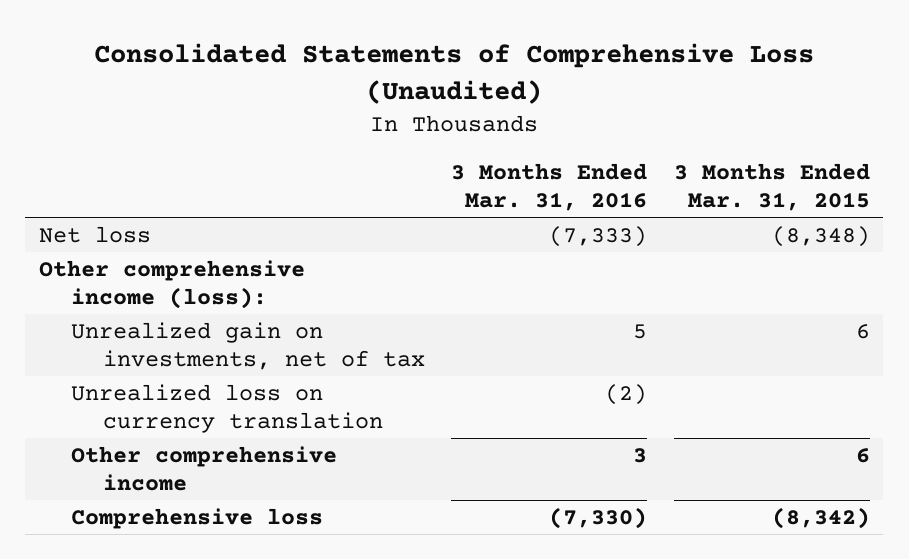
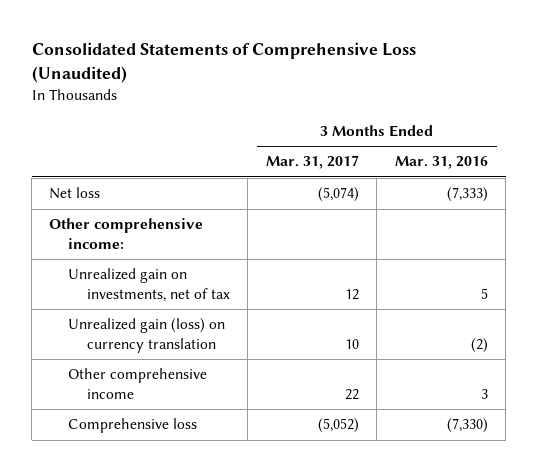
[674,162,871,211] 3 Months Ended Mar. 31, 2015 -> none
none -> [265,155,359,170] Mar. 31, 2017
[38,259,305,309] Other comprehensive income (loss): -> [49,218,204,249] Other comprehensive income:
[70,383,383,433] Unrealized loss on currency translation -> [68,318,226,353] Unrealized gain (loss) on currency translation

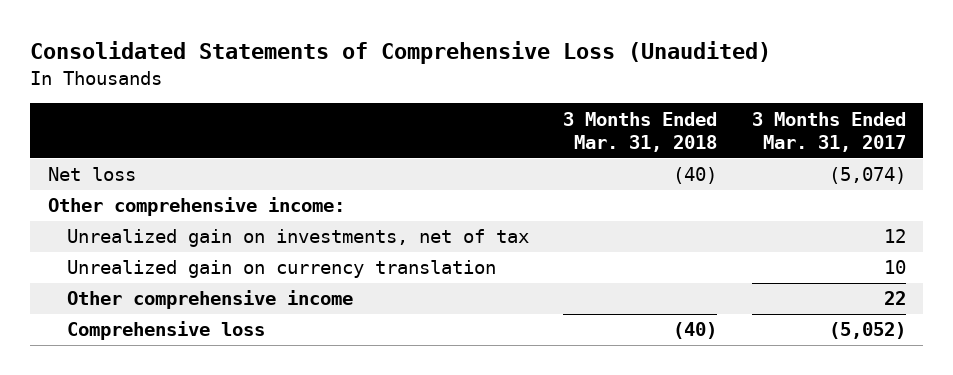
[394,156,488,170] Mar. 31, 2016 -> none
none -> [563,111,718,152] 3 Months Ended Mar. 31, 2018
[68,318,226,353] Unrealized gain (loss) on currency translation -> [66,260,496,279] Unrealized gain on currency translation

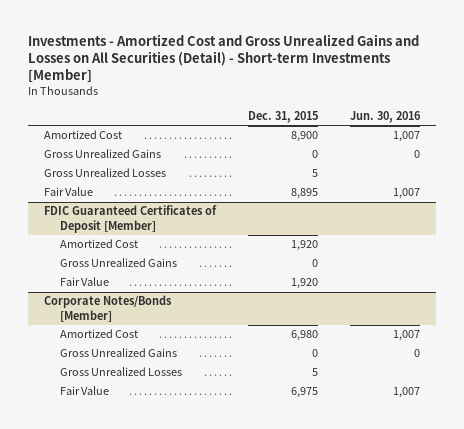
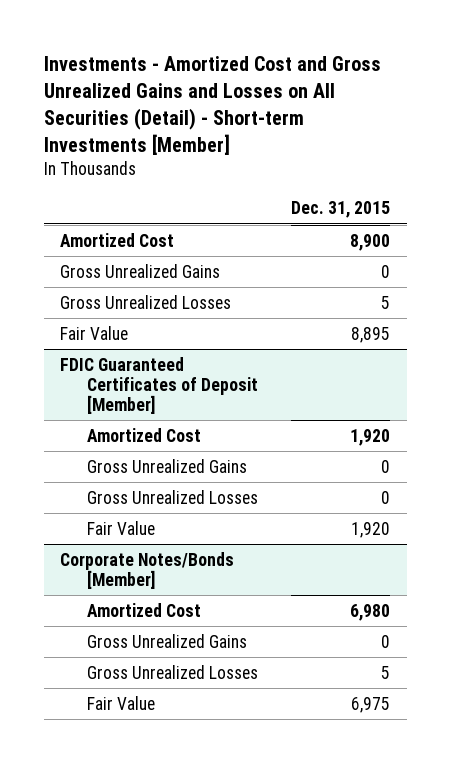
[349,110,421,123] Jun. 30, 2016 -> none
none -> [87,489,259,504] Gross Unrealized Losses

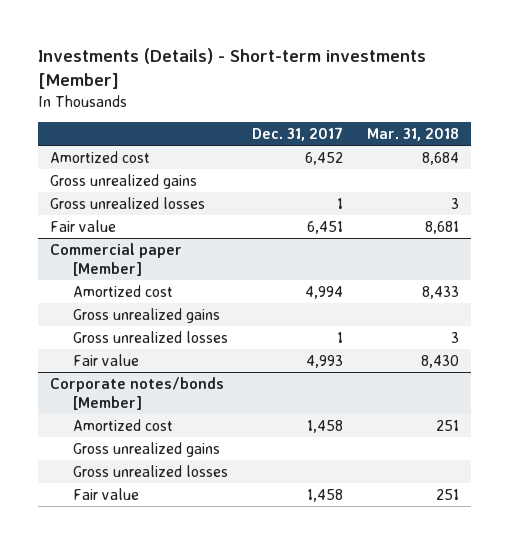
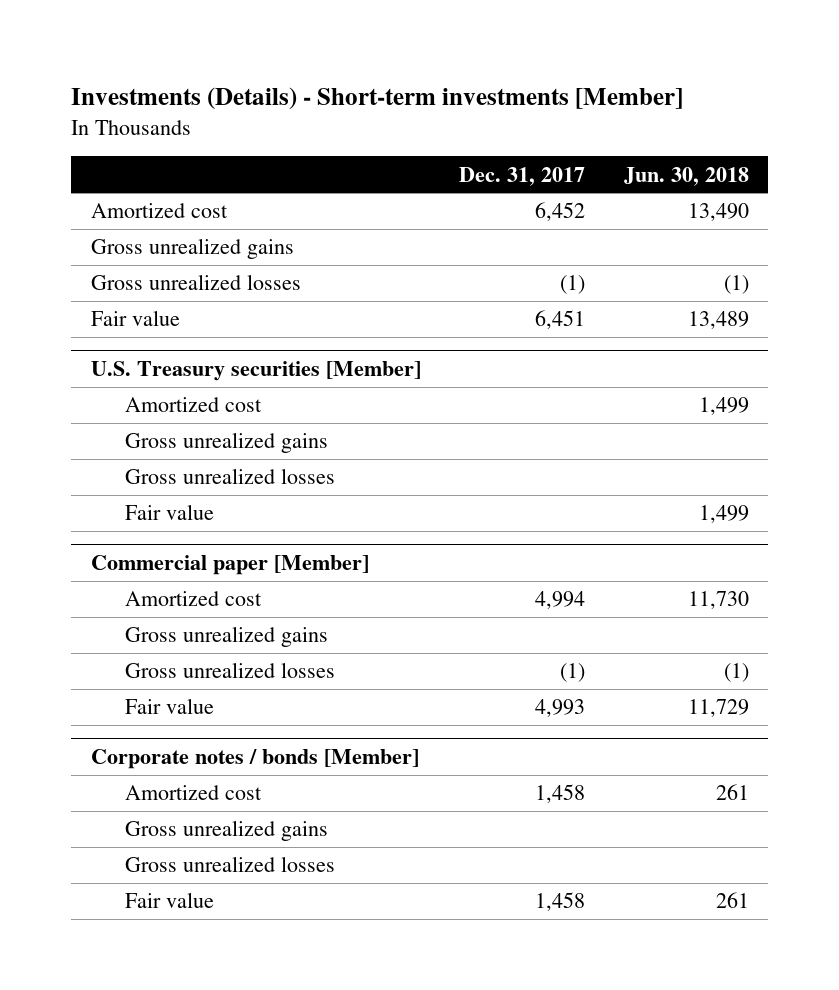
[366,127,459,141] Mar. 31, 2018 -> none
none -> [623,166,749,186] Jun. 30, 2018
[336,197,343,209] 1 -> [560,275,586,295] (1)
none -> [90,360,421,381] U.S. Treasury securities [Member]
none -> [125,397,263,413] Amortized cost
none -> [125,432,329,454] Gross unrealized gains
none -> [125,468,336,485] Gross unrealized losses
none -> [125,504,215,521] Fair value
[336,331,343,343] 1 -> [560,663,586,683] (1)
[49,376,224,410] Corporate notes/bonds [Member] -> [90,748,419,769] Corporate notes / bonds [Member]

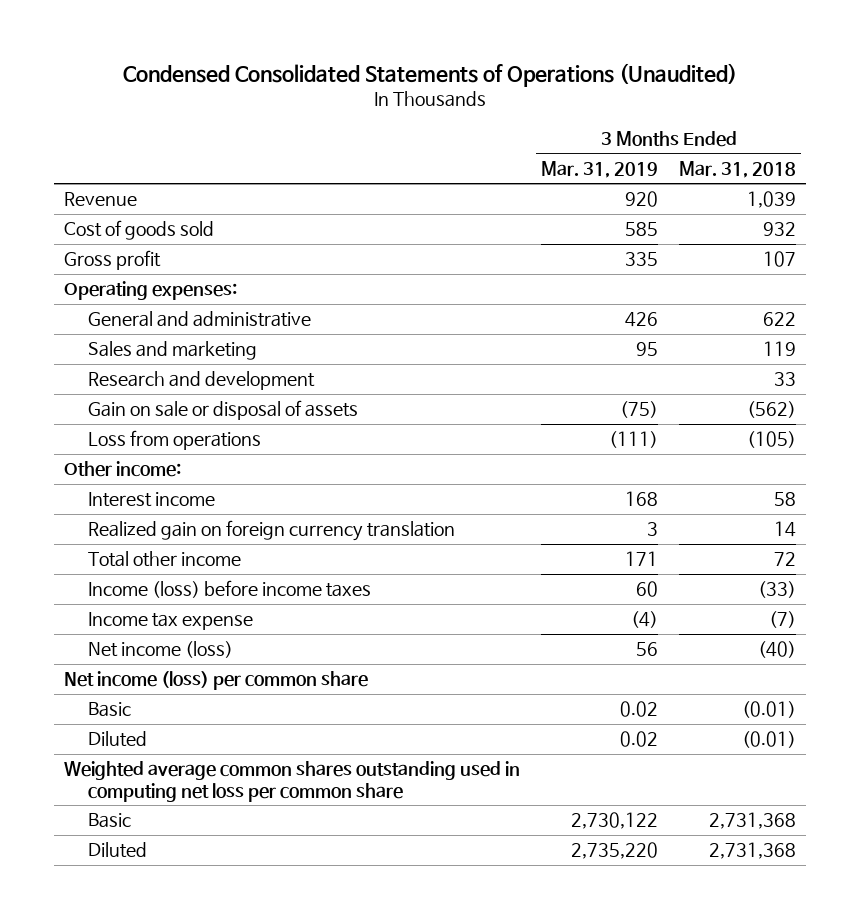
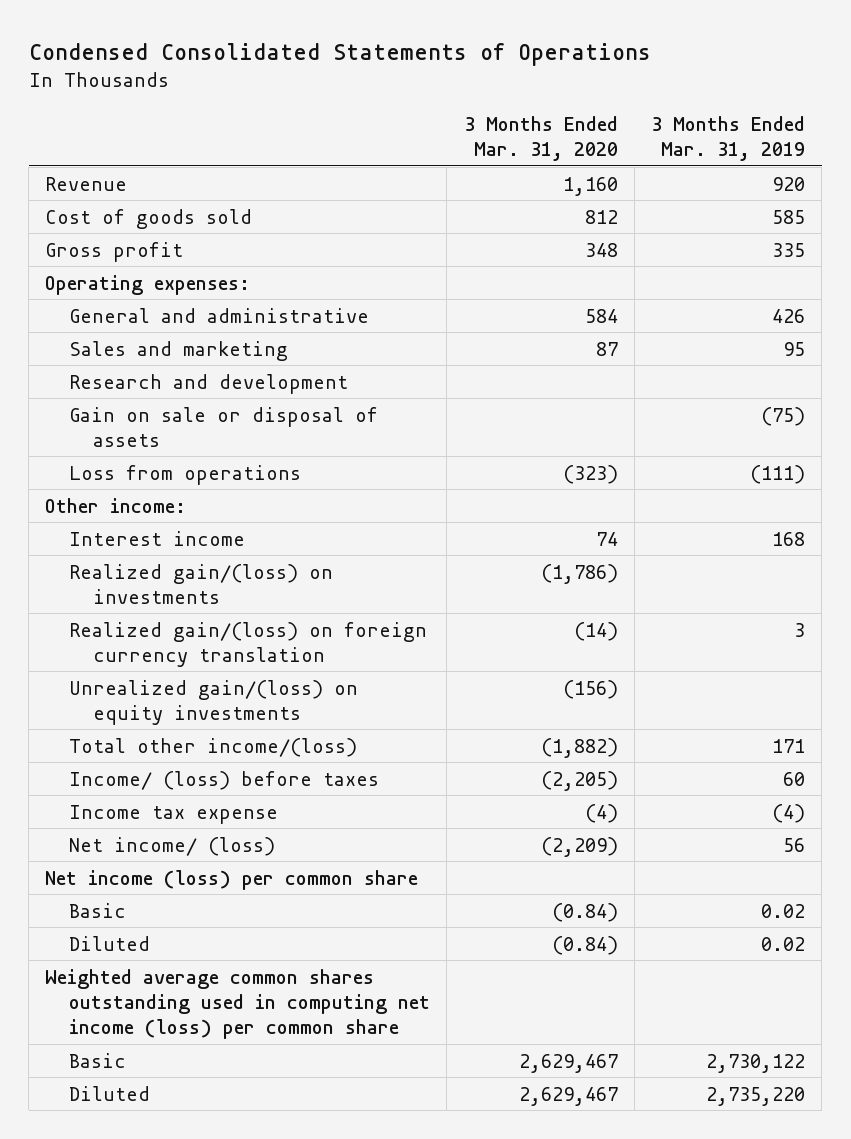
[123,63,738,88] Condensed Consolidated Statements of Operations (Unaudited) -> [28,43,651,67] Condensed Consolidated Statements of Operations
[679,160,797,178] Mar. 31, 2018 -> none
none -> [463,116,618,162] 3 Months Ended Mar. 31, 2020
none -> [69,563,334,604] Realized gain/(loss) on investments
[87,520,455,542] Realized gain on foreign currency translation -> [69,621,428,667] Realized gain/(loss) on foreign currency translation
none -> [69,679,359,725] Unrealized gain/(loss) on equity investments
[87,551,241,568] Total other income -> [69,737,358,757] Total other income/(loss)
[87,580,371,599] Income (loss) before income taxes -> [69,770,380,790] Income/ (loss) before taxes
[87,641,233,659] Net income (loss) -> [69,836,276,856] Net income/ (loss)
[64,761,521,802] Weighted average common shares outstanding used in computing net loss per common share -> [45,968,431,1039] Weighted average common shares outstanding used in computing net income (loss) per common share

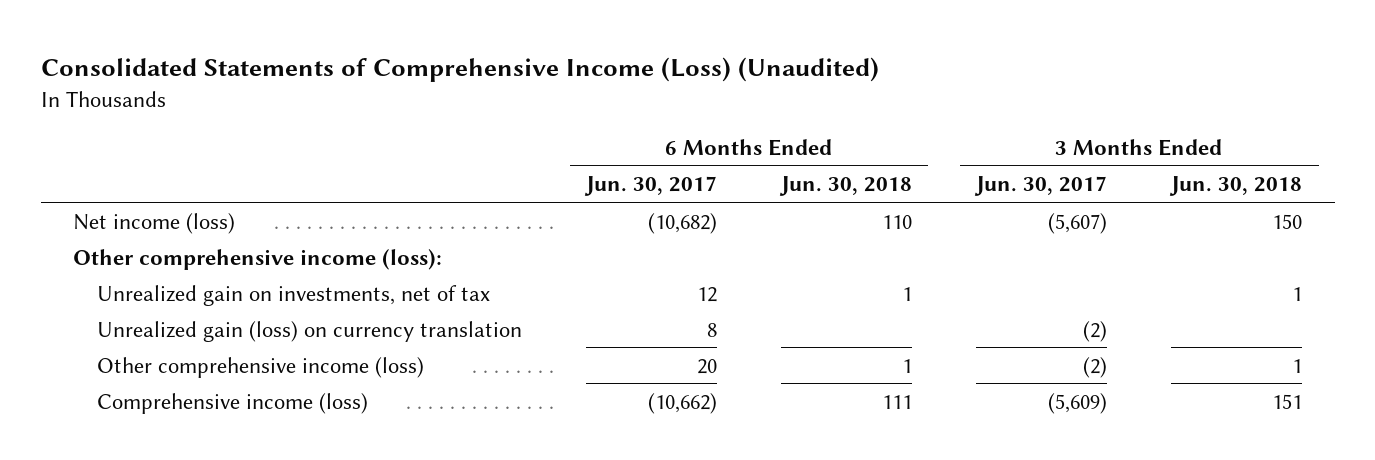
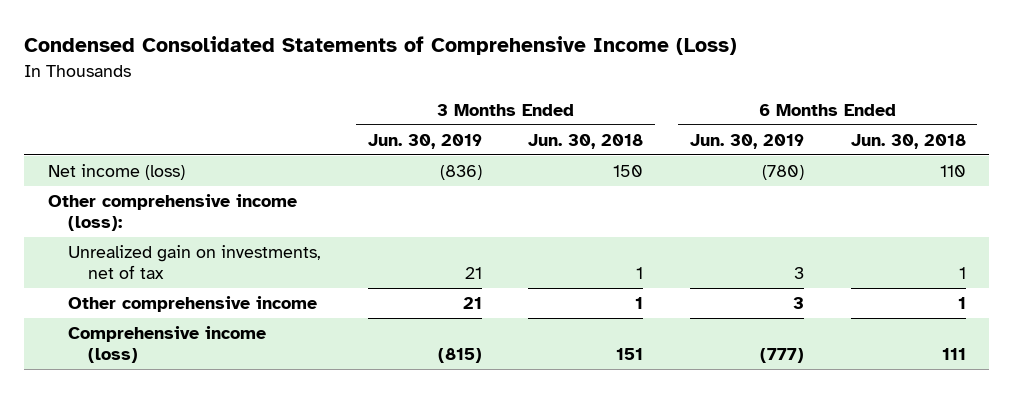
[40,57,879,83] Consolidated Statements of Comprehensive Income (Loss) (Unaudited) -> [24,36,738,56] Condensed Consolidated Statements of Comprehensive Income (Loss)
[583,176,717,197] Jun. 30, 2017 -> none
[974,176,1108,197] Jun. 30, 2017 -> none
none -> [367,133,482,149] Jun. 30, 2019
none -> [689,133,804,149] Jun. 30, 2019
[96,320,522,342] Unrealized gain (loss) on currency translation -> none
[96,356,424,378] Other comprehensive income (loss) -> [68,296,318,313] Other comprehensive income

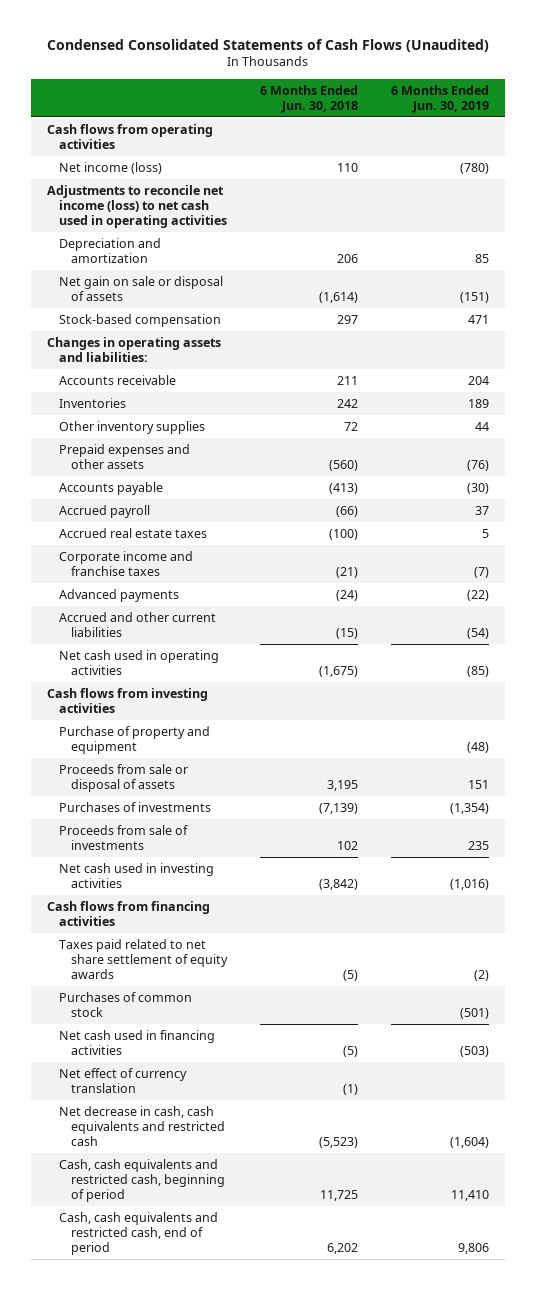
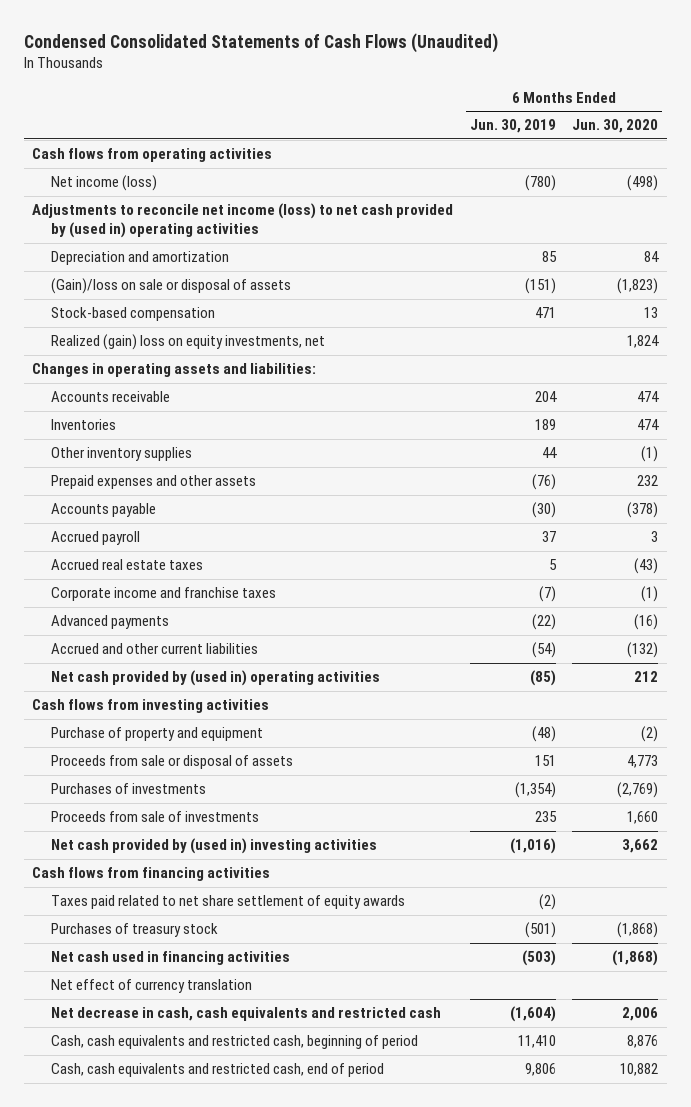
[259,84,358,113] 6 Months Ended Jun. 30, 2018 -> none
none -> [572,119,659,134] Jun. 30, 2020
[47,184,228,229] Adjustments to reconcile net income (loss) to net cash used in operating activities -> [32,203,454,239] Adjustments to reconcile net income (loss) to net cash provided by (used in) operating activities
[59,275,224,302] Net gain on sale or disposal of assets -> [50,278,291,295] (Gain)/loss on sale or disposal of assets
none -> [50,334,325,351] Realized (gain) loss on equity investments, net
[59,649,220,676] Net cash used in operating activities -> [50,670,380,687] Net cash provided by (used in) operating activities
[59,862,215,889] Net cash used in investing activities -> [50,838,377,855] Net cash provided by (used in) investing activities
[59,991,193,1018] Purchases of common stock -> [50,923,218,938] Purchases of treasury stock

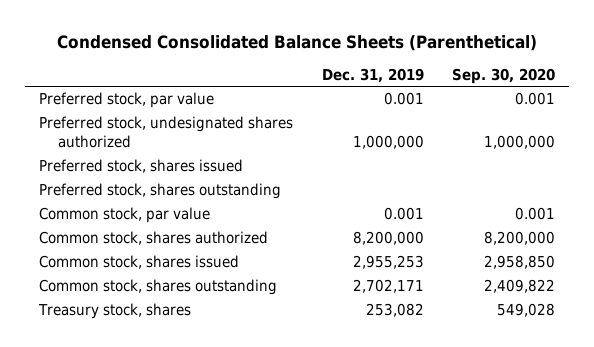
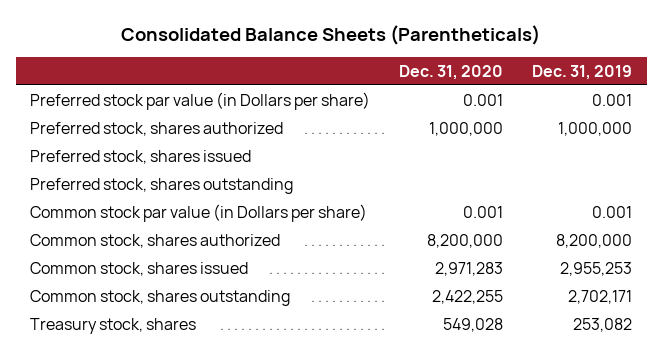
[57,34,538,51] Condensed Consolidated Balance Sheets (Parenthetical) -> [121,24,541,45] Consolidated Balance Sheets (Parentheticals)
[452,67,556,84] Sep. 30, 2020 -> none
none -> [399,64,504,80] Dec. 31, 2020
[39,92,215,109] Preferred stock, par value -> [30,91,371,110] Preferred stock par value (in Dollars per share)
[39,116,294,149] Preferred stock, undesignated shares authorized -> [30,121,284,136] Preferred stock, shares authorized
[39,207,211,224] Common stock, par value -> [30,203,368,222] Common stock par value (in Dollars per share)

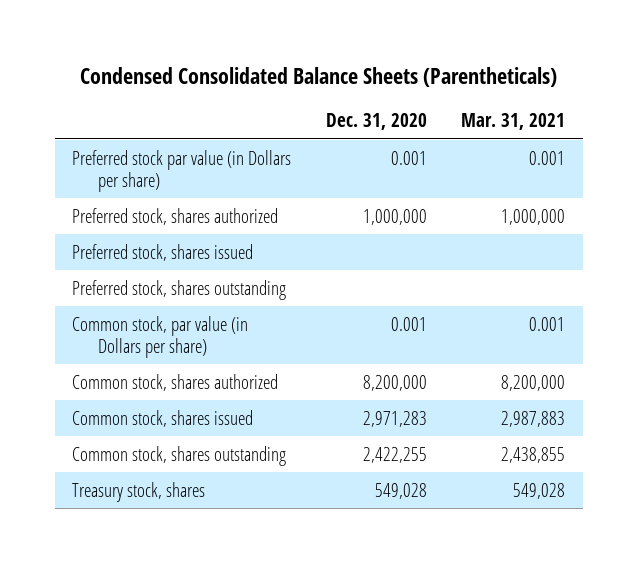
[121,24,541,45] Consolidated Balance Sheets (Parentheticals) -> [79,66,557,87] Condensed Consolidated Balance Sheets (Parentheticals)
[532,64,633,80] Dec. 31, 2019 -> none
none -> [461,113,566,131] Mar. 31, 2021
[30,203,368,222] Common stock par value (in Dollars per share) -> [72,315,249,358] Common stock, par value (in Dollars per share)

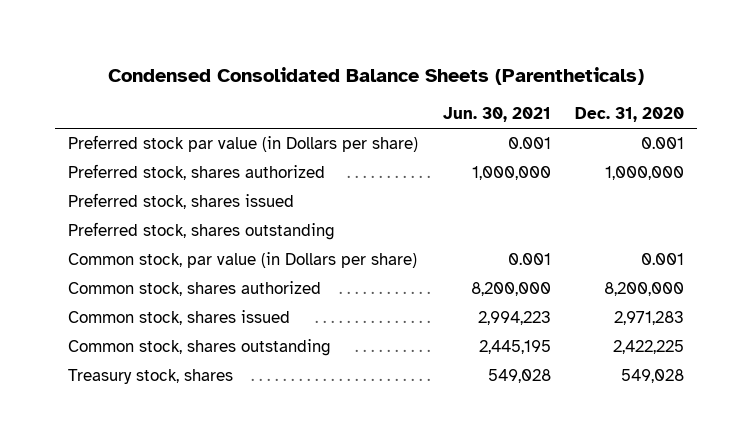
[461,113,566,131] Mar. 31, 2021 -> none
none -> [442,107,551,123] Jun. 30, 2021
[362,446,427,463] 2,422,255 -> [613,340,685,355] 2,422,225

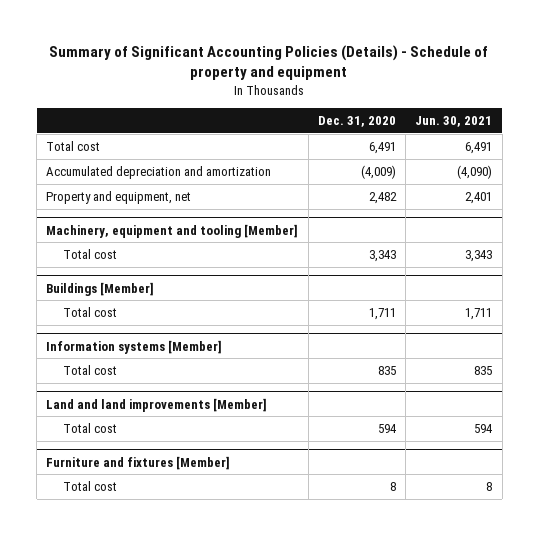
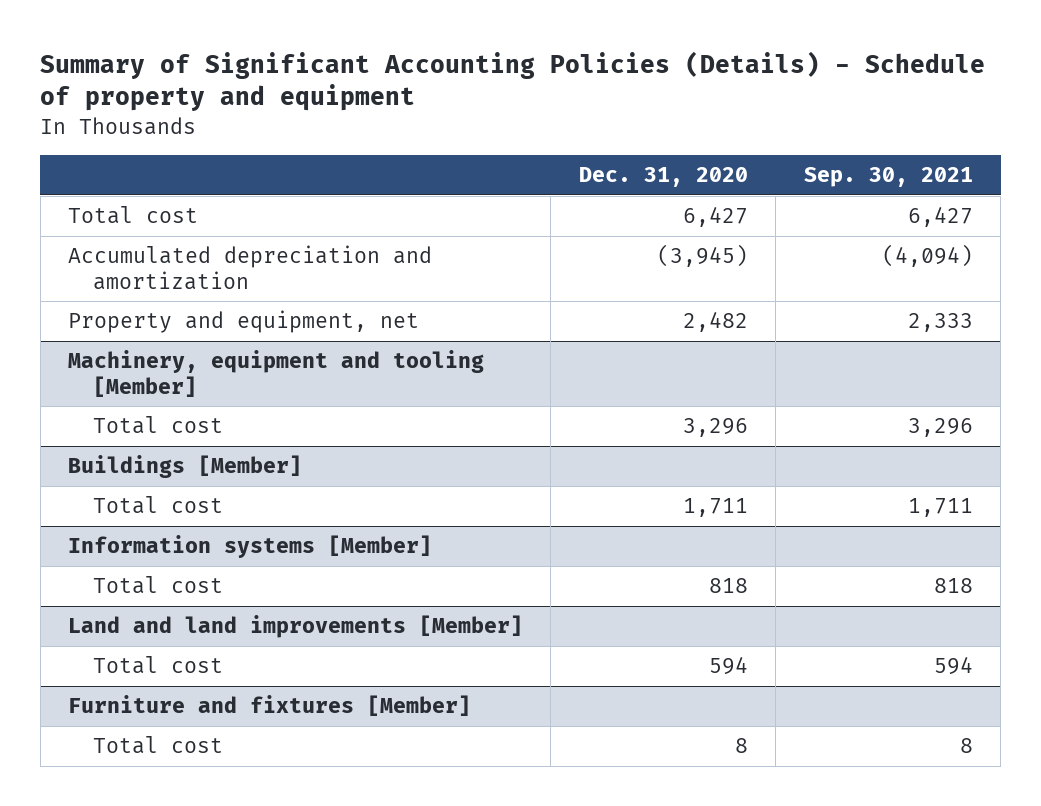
[415,115,493,127] Jun. 30, 2021 -> none
none -> [803,167,973,188] Sep. 30, 2021
[368,142,396,155] 6,491 -> [682,206,748,228] 6,427
[360,165,396,180] (4,009) -> [656,244,748,268] (3,945)
[368,250,396,263] 3,343 -> [682,418,748,438] 3,296
[377,366,396,376] 835 -> [708,578,748,594] 818

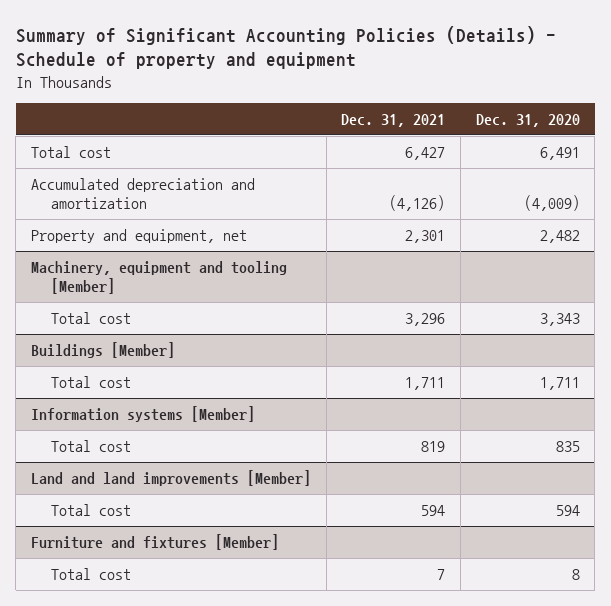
[803,167,973,188] Sep. 30, 2021 -> none
none -> [341,114,446,128] Dec. 31, 2021
[682,206,748,228] 6,427 -> [539,147,580,161] 6,491
[656,244,748,268] (3,945) -> [523,195,580,212] (4,009)
[682,418,748,438] 3,296 -> [539,313,580,327] 3,343
[708,578,748,594] 818 -> [555,441,580,453] 835

